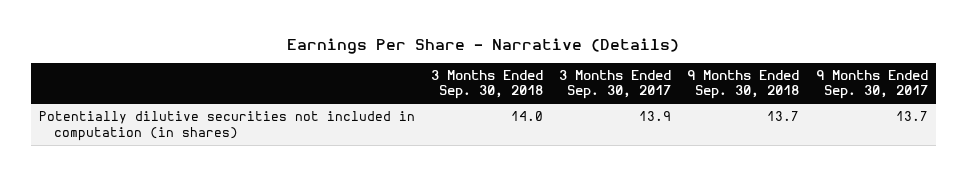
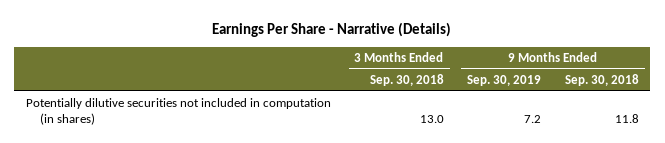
[559,69,672,100] 3 Months Ended Sep. 30, 2017 -> none
[815,69,928,100] 9 Months Ended Sep. 30, 2017 -> none
none -> [467,74,542,86] Sep. 30, 2019
[510,111,543,122] 14.0 -> [419,114,444,123] 13.0
[767,111,800,122] 13.7 -> [614,113,639,123] 11.8

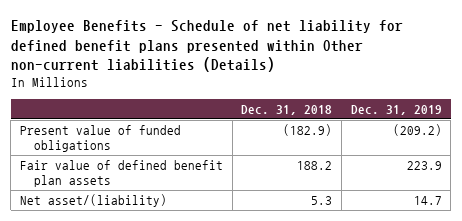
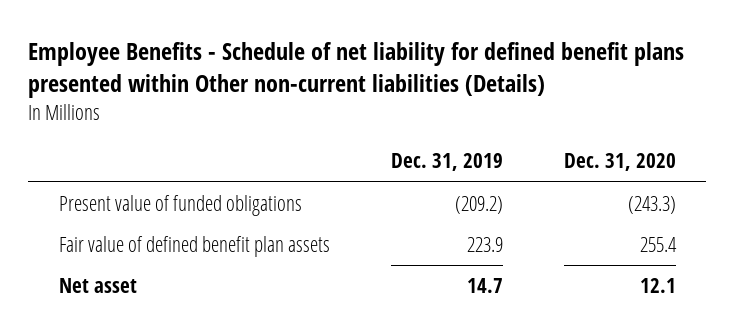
[241,104,333,115] Dec. 31, 2018 -> none
none -> [563,153,676,172] Dec. 31, 2020
[20,194,168,208] Net asset/(liability) -> [58,277,137,293] Net asset

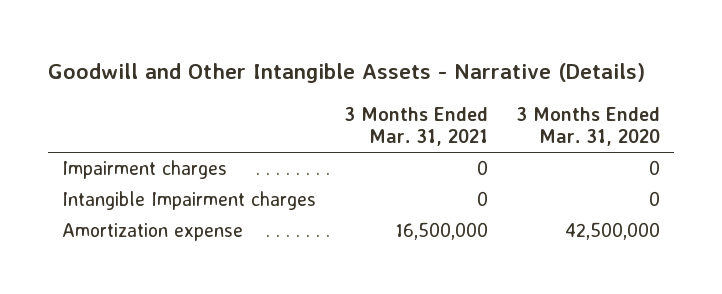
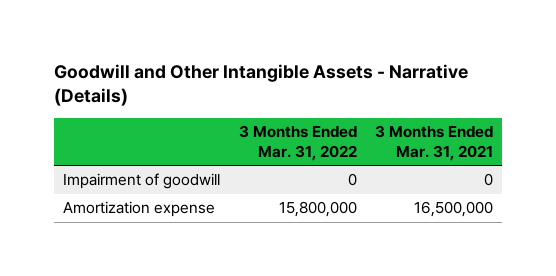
[515,106,660,147] 3 Months Ended Mar. 31, 2020 -> none
none -> [238,125,357,162] 3 Months Ended Mar. 31, 2022
[62,191,317,211] Intangible Impairment charges -> none
[62,160,228,180] Impairment charges -> [63,173,221,190] Impairment of goodwill

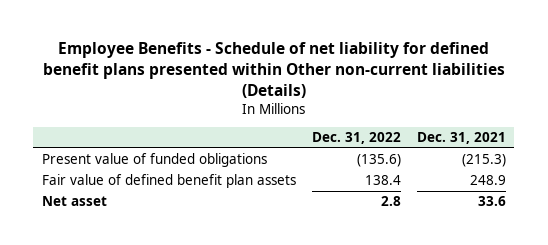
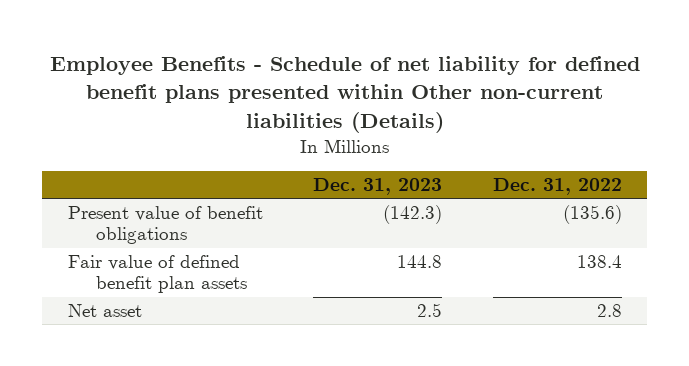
[416,132,506,145] Dec. 31, 2021 -> none
none -> [313,177,443,195] Dec. 31, 2023
[41,153,267,168] Present value of funded obligations -> [67,205,263,245] Present value of benefit obligations

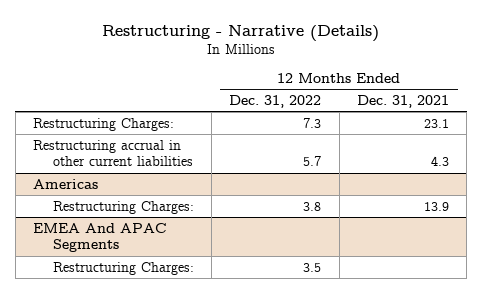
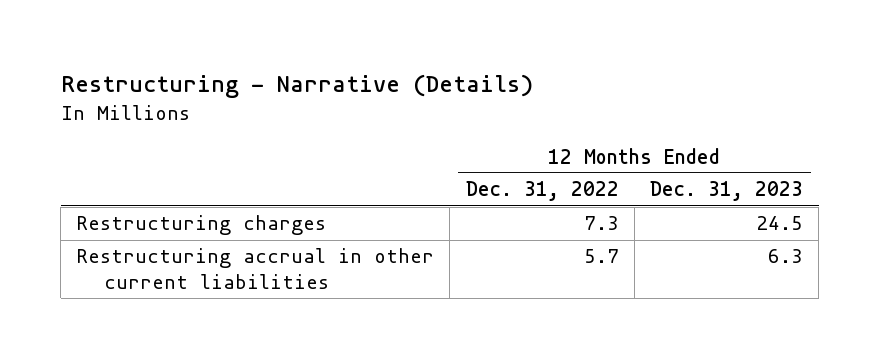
[356,94,449,108] Dec. 31, 2021 -> none
none -> [650,181,804,202] Dec. 31, 2023
[33,117,175,131] Restructuring Charges: -> [76,215,327,236] Restructuring charges
[33,178,99,189] Americas -> none
[52,200,194,214] Restructuring Charges: -> none
[33,222,168,253] EMEA And APAC Segments -> none
[52,261,194,275] Restructuring Charges: -> none

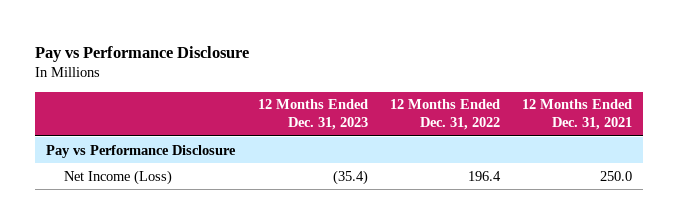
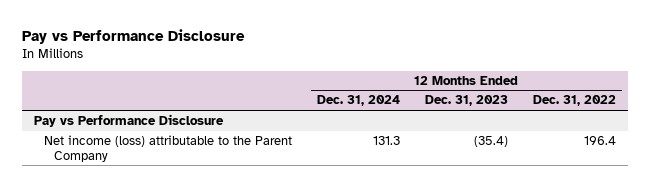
[522,99,633,131] 12 Months Ended Dec. 31, 2021 -> none
none -> [316,95,400,107] Dec. 31, 2024
[63,169,172,185] Net Income (Loss) -> [43,135,292,162] Net income (loss) attributable to the Parent Company

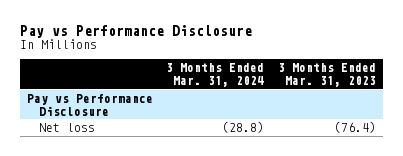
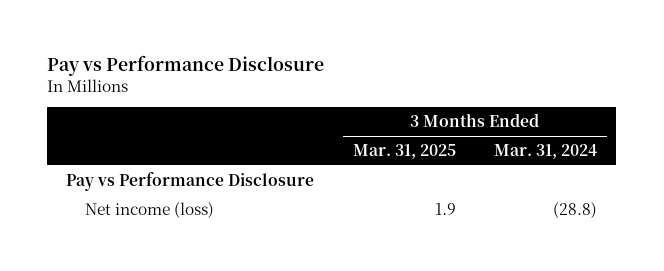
[277,63,376,87] 3 Months Ended Mar. 31, 2023 -> none
none -> [352,144,456,160] Mar. 31, 2025
[39,122,96,132] Net loss -> [84,202,214,220] Net income (loss)

